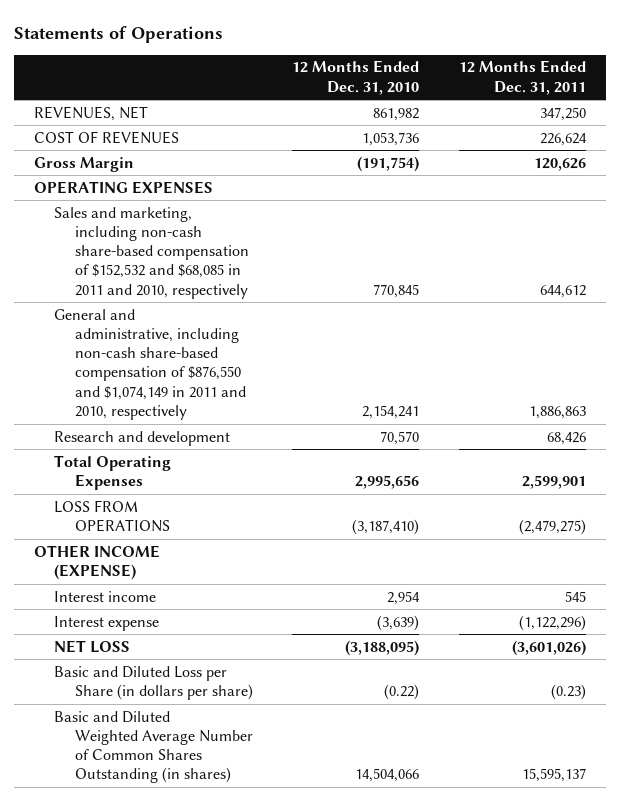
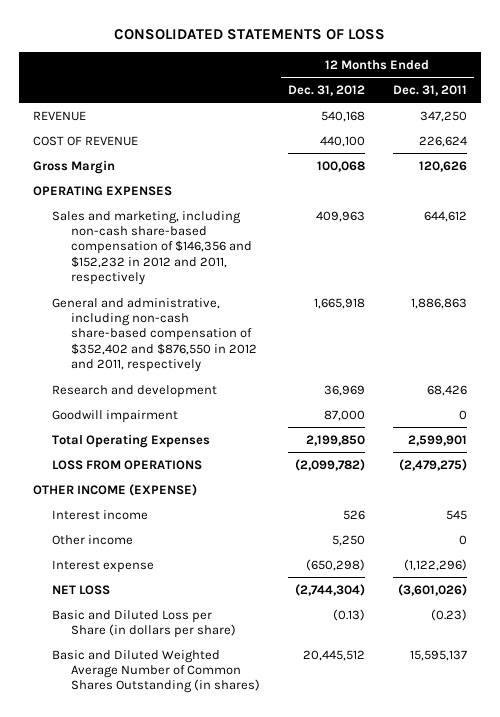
[14,25,224,43] Statements of Operations -> [113,29,385,41] CONSOLIDATED STATEMENTS OF LOSS
[292,60,420,95] 12 Months Ended Dec. 31, 2010 -> none
none -> [287,84,365,96] Dec. 31, 2012
[34,105,149,121] REVENUES, NET -> [33,110,87,121] REVENUE
[34,130,180,144] COST OF REVENUES -> [33,135,139,146] COST OF REVENUE
[54,206,249,299] Sales and marketing, including non-cash share-based compensation of $152,532 and $68,085 in 2011 and 2010, respectively -> [51,210,252,286] Sales and marketing, including non-cash share-based compensation of $146,356 and $152,232 in 2012 and 2011, respectively
[54,308,246,420] General and administrative, including non-cash share-based compensation of $876,550 and $1,074,149 in 2011 and 2010, respectively -> [51,297,257,373] General and administrative, including non-cash share-based compensation of $352,402 and $876,550 in 2012 and 2011, respectively
none -> [51,409,178,423] Goodwill impairment
none -> [51,534,133,545] Other income

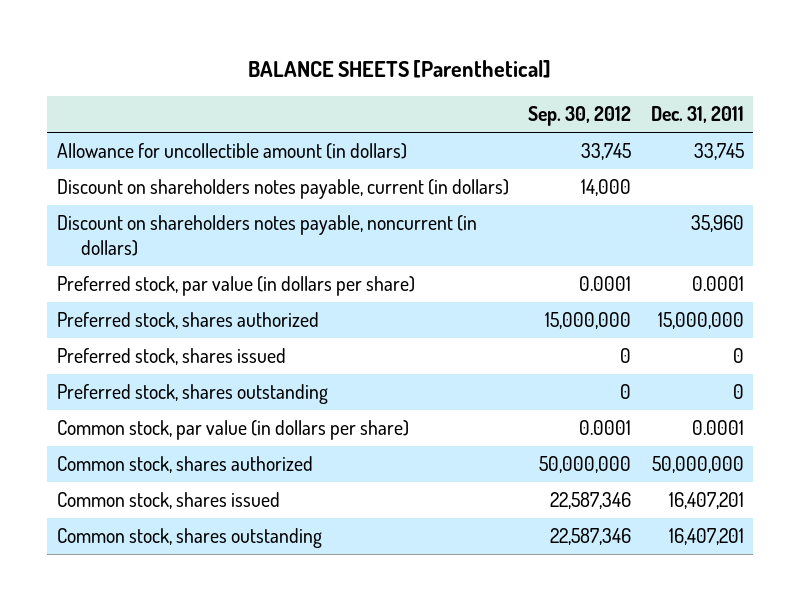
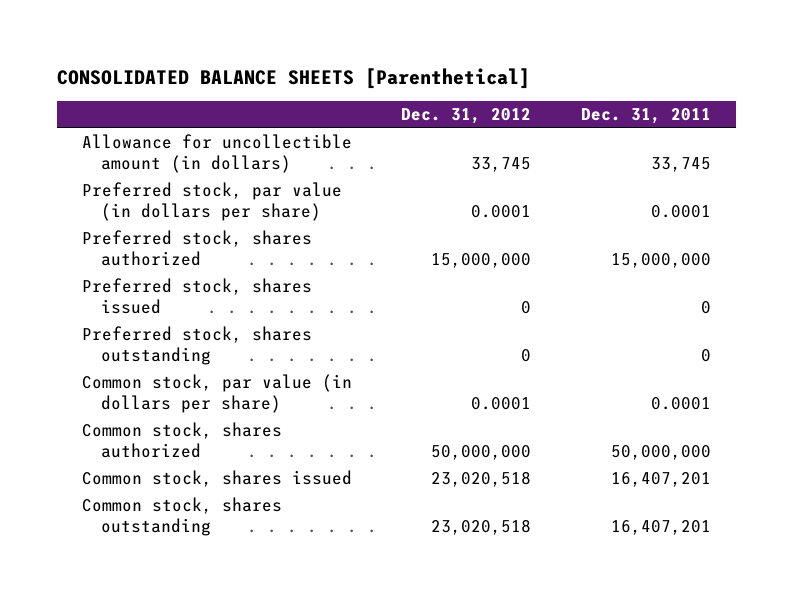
[248,59,552,78] BALANCE SHEETS [Parenthetical] -> [57,67,531,89] CONSOLIDATED BALANCE SHEETS [Parenthetical]
[528,106,632,127] Sep. 30, 2012 -> none
none -> [401,108,532,125] Dec. 31, 2012
[56,179,509,200] Discount on shareholders notes payable, current (in dollars) -> none
[56,215,477,256] Discount on shareholders notes payable, noncurrent (in dollars) -> none

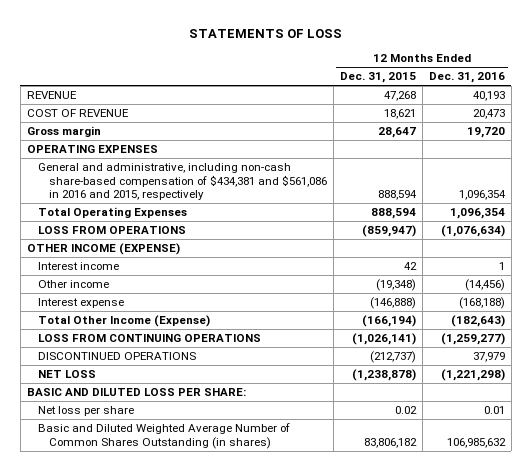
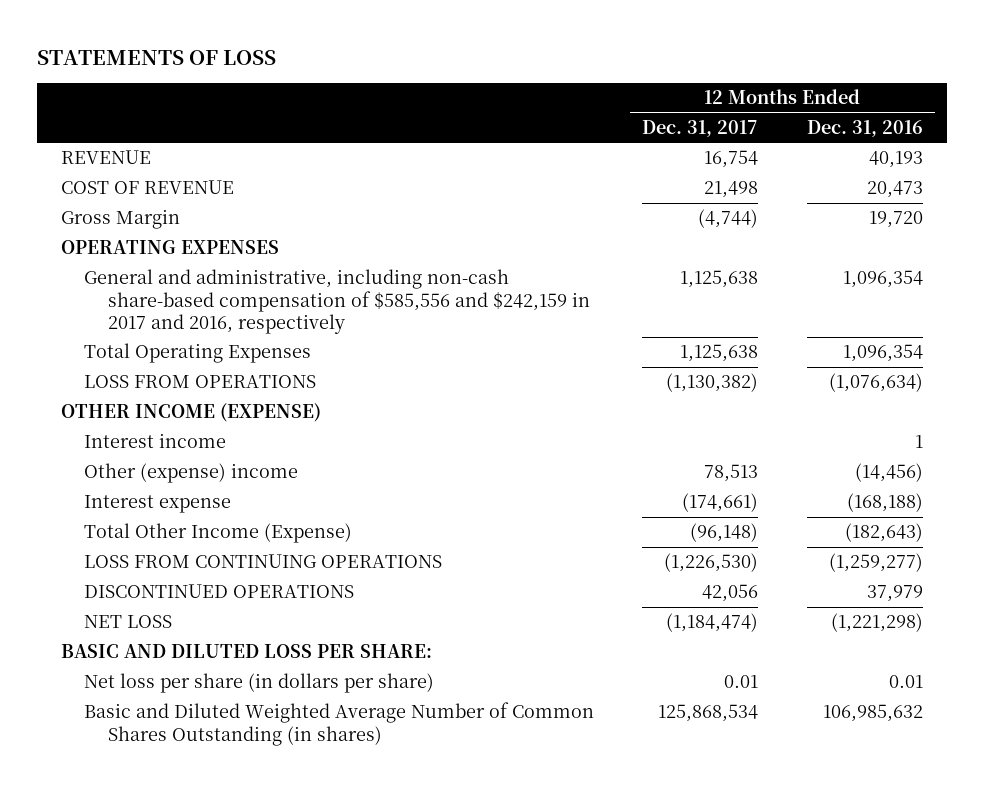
[339,72,416,84] Dec. 31, 2015 -> none
none -> [642,120,759,138] Dec. 31, 2017
[26,126,101,138] Gross margin -> [60,209,180,230] Gross Margin
[37,163,327,201] General and administrative, including non-cash share-based compensation of $434,381 and $561,086 in 2016 and 2015, respectively -> [84,269,591,334] General and administrative, including non-cash share-based compensation of $585,556 and $242,159 in 2017 and 2016, respectively
[37,280,109,289] Other income -> [84,463,299,484] Other (expense) income
[37,406,134,417] Net loss per share -> [84,673,435,694] Net loss per share (in dollars per share)

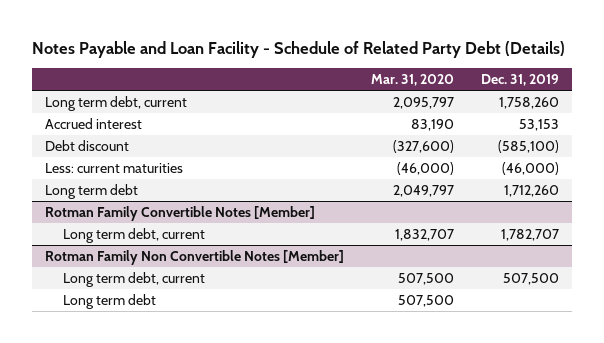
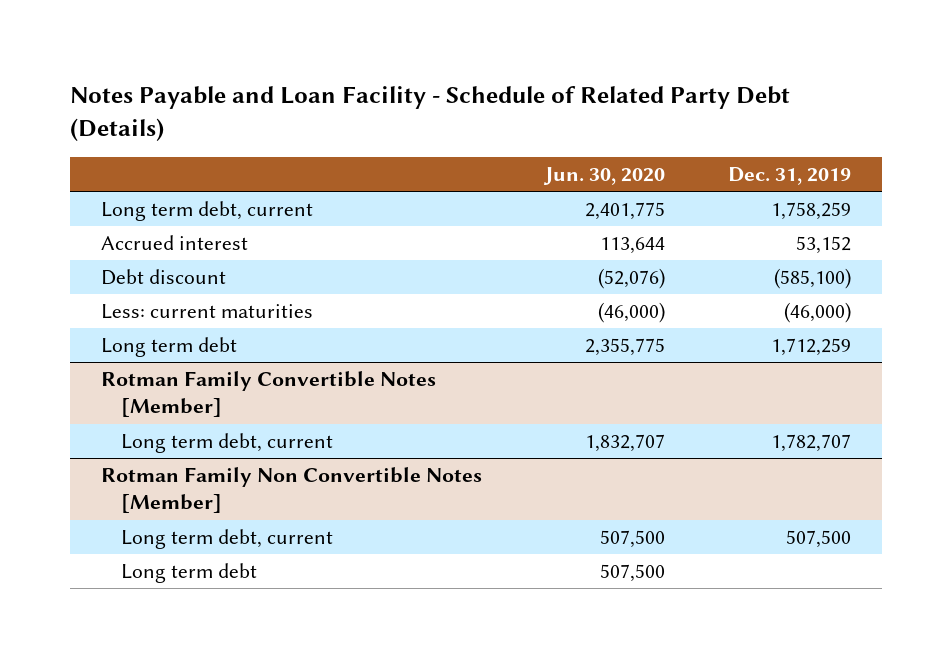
[371,74,455,87] Mar. 31, 2020 -> none
none -> [542,167,665,186] Jun. 30, 2020
[498,96,559,109] 1,758,260 -> [770,201,851,220] 1,758,259
[518,118,559,131] 53,153 -> [795,235,851,254] 53,152
[503,184,559,197] 1,712,260 -> [770,337,851,356] 1,712,259

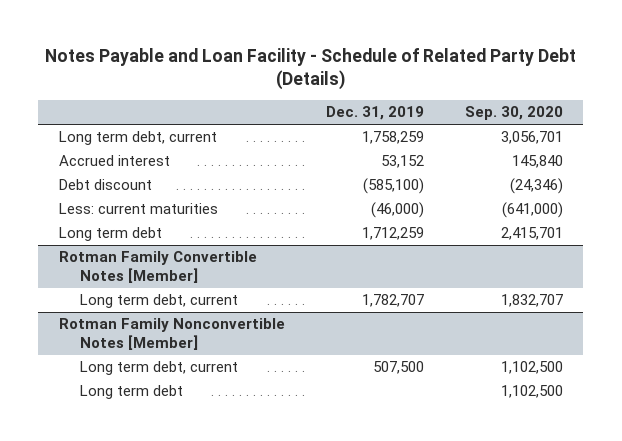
[542,167,665,186] Jun. 30, 2020 -> none
none -> [464,106,563,121] Sep. 30, 2020
[100,466,482,514] Rotman Family Non Convertible Notes [Member] -> [58,318,285,351] Rotman Family Nonconvertible Notes [Member]

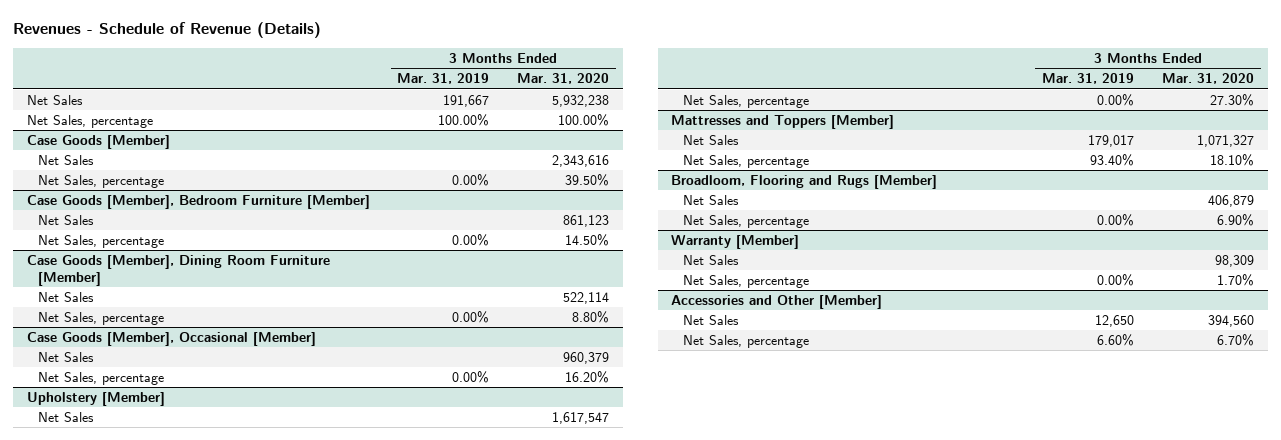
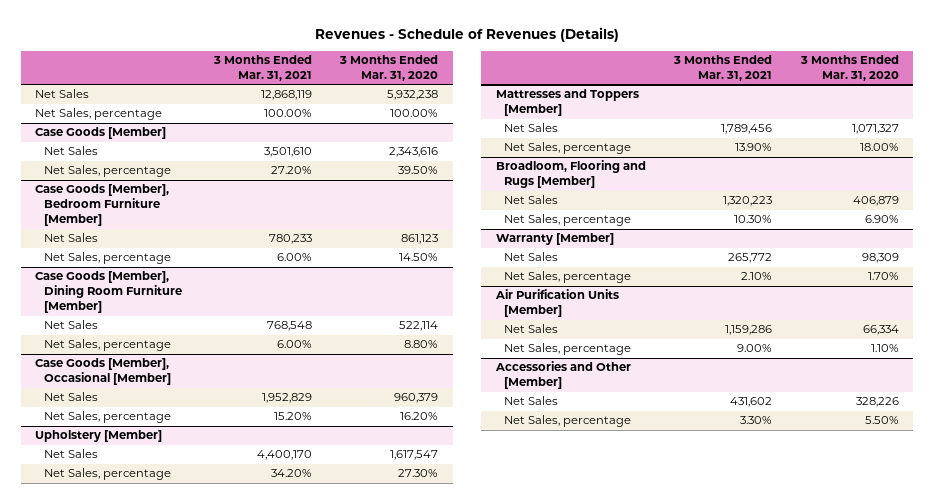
[12,22,321,39] Revenues - Schedule of Revenue (Details) -> [315,26,620,42] Revenues - Schedule of Revenues (Details)
[397,73,490,85] Mar. 31, 2019 -> none
none -> [212,54,312,81] 3 Months Ended Mar. 31, 2021
[1210,154,1255,167] 18.10% -> [859,143,899,152] 18.00%
none -> [494,289,619,318] Air Purification Units [Member]
none -> [504,324,559,334] Net Sales
none -> [504,343,632,356] Net Sales, percentage
[1208,315,1255,328] 394,560 -> [855,397,899,408] 328,226
[1217,334,1255,347] 6.70% -> [864,416,899,425] 5.50%

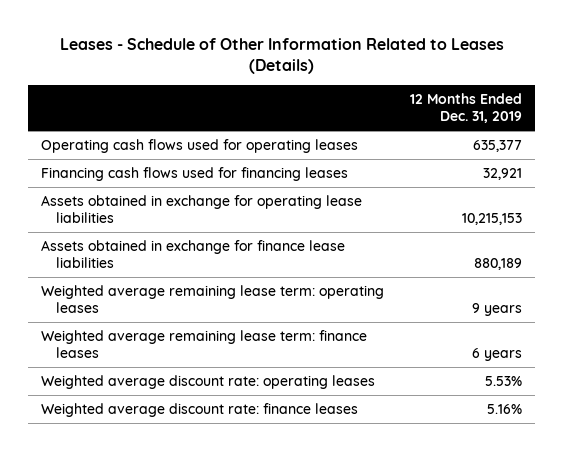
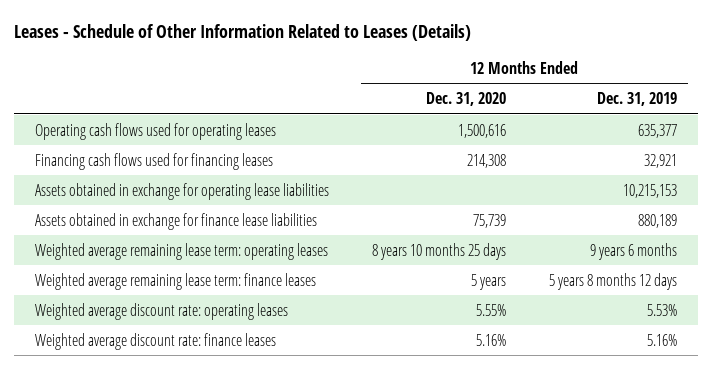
none -> [426,92,507,107] Dec. 31, 2020
[472,303,523,317] 9 years -> [589,242,677,260] 9 years 6 months
[472,348,523,362] 6 years -> [548,272,677,290] 5 years 8 months 12 days

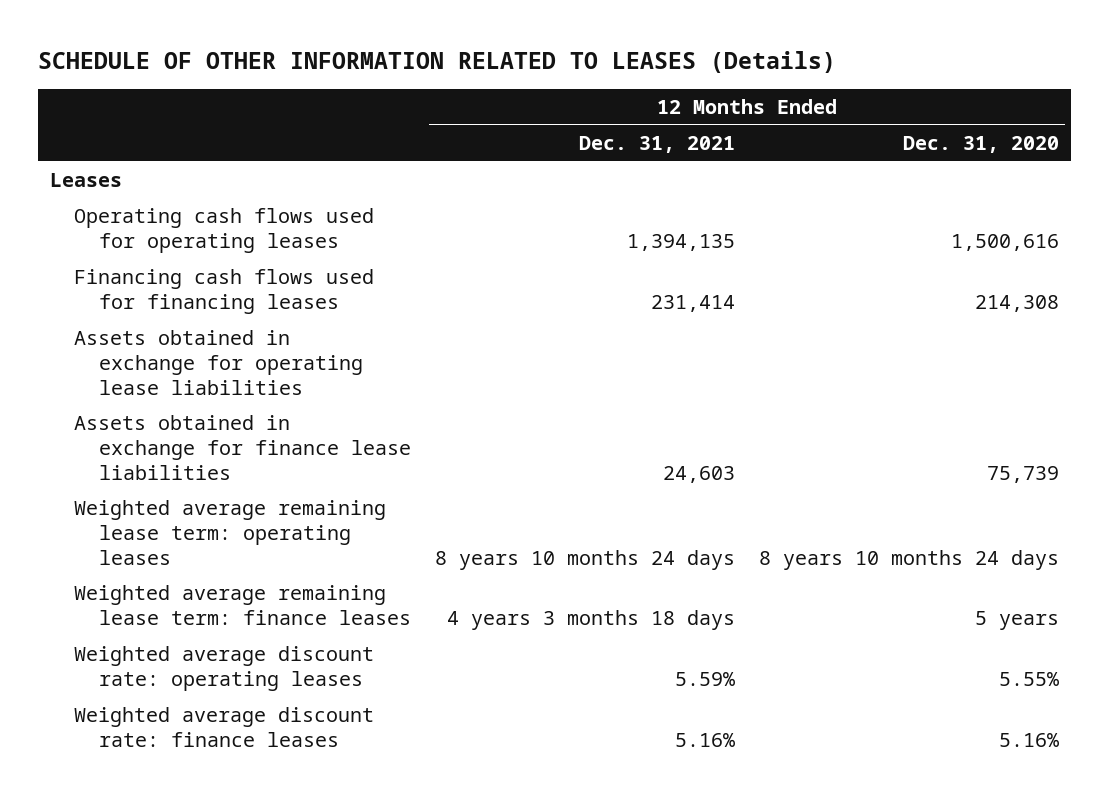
[13,24,471,42] Leases - Schedule of Other Information Related to Leases (Details) -> [37,50,836,73] SCHEDULE OF OTHER INFORMATION RELATED TO LEASES (Details)
[596,92,677,107] Dec. 31, 2019 -> none
none -> [579,135,736,153] Dec. 31, 2021
none -> [49,173,122,188] Leases
[372,242,507,260] 8 years 10 months 25 days -> [759,549,1060,570] 8 years 10 months 24 days

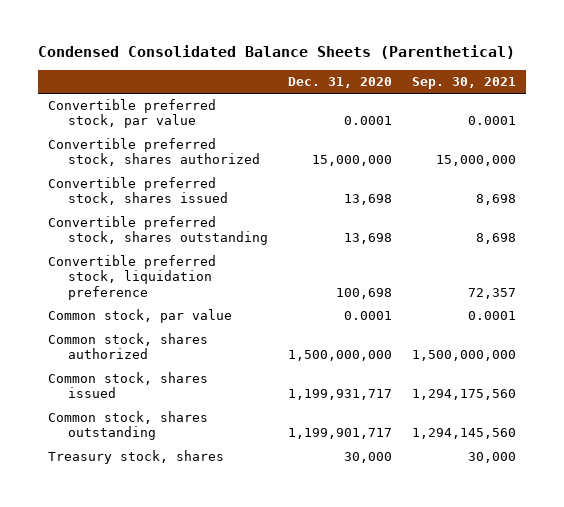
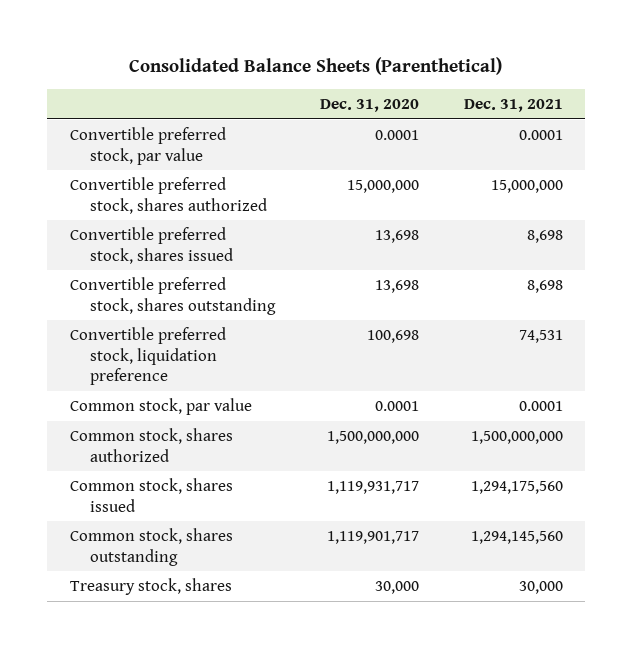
[38,45,516,60] Condensed Consolidated Balance Sheets (Parenthetical) -> [129,57,503,76] Consolidated Balance Sheets (Parenthetical)
[412,77,517,90] Sep. 30, 2021 -> none
none -> [463,98,563,112] Dec. 31, 2021
[288,389,393,401] 1,199,931,717 -> [326,480,419,494] 1,119,931,717
[288,428,393,440] 1,199,901,717 -> [326,530,419,544] 1,119,901,717

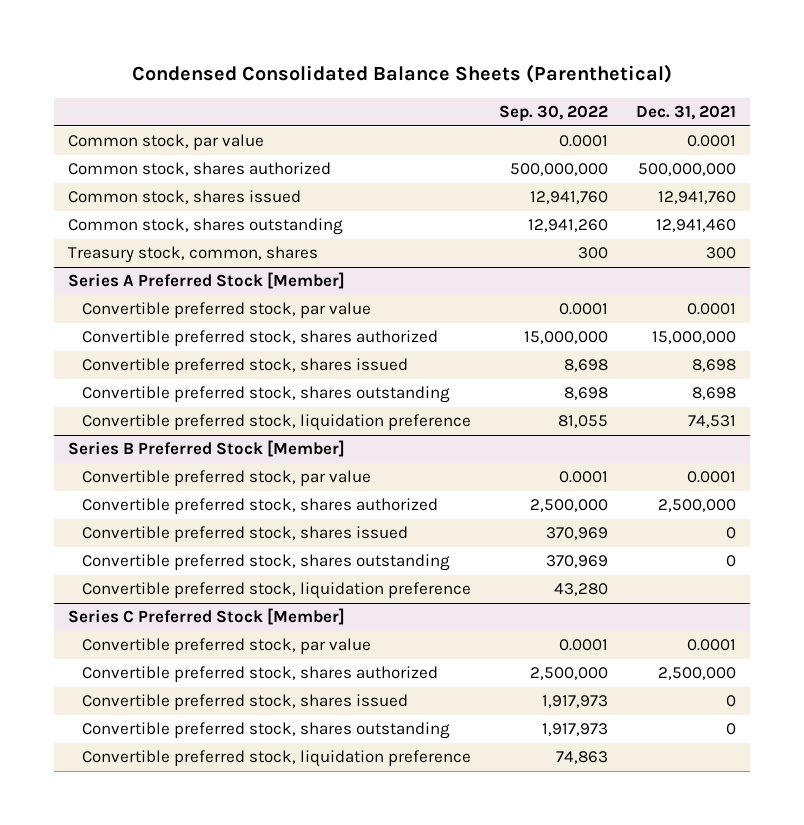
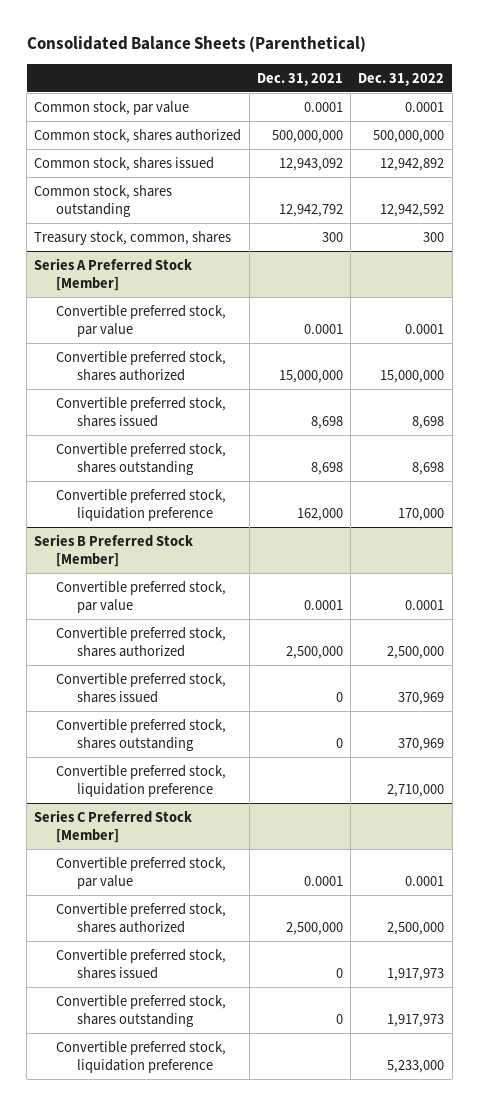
[131,64,672,84] Condensed Consolidated Balance Sheets (Parenthetical) -> [26,36,366,53] Consolidated Balance Sheets (Parenthetical)
[498,105,608,123] Sep. 30, 2022 -> none
none -> [358,72,445,86] Dec. 31, 2022
[658,191,737,205] 12,941,760 -> [278,157,343,171] 12,943,092
[656,219,737,233] 12,941,460 -> [278,203,343,217] 12,942,792
[688,415,737,429] 74,531 -> [296,507,343,521] 162,000

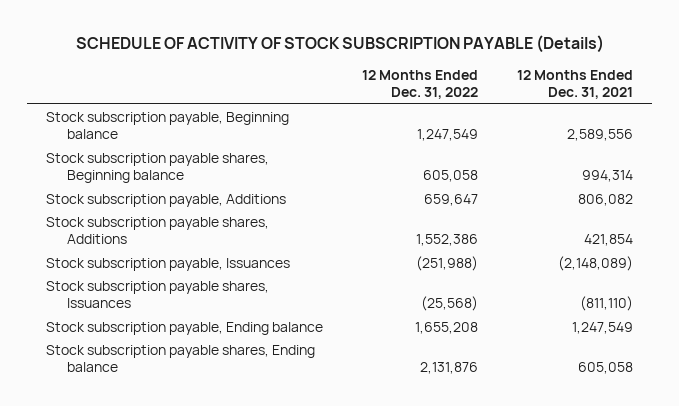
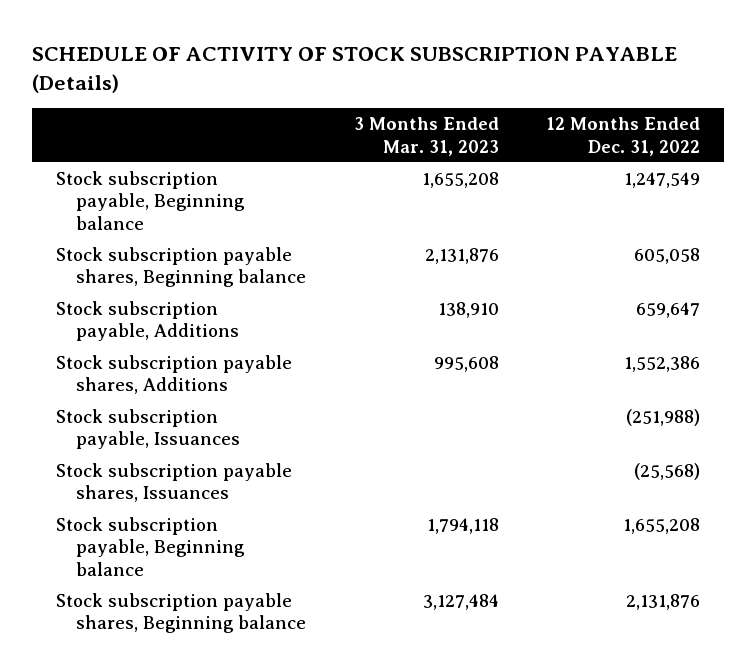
[516,69,633,100] 12 Months Ended Dec. 31, 2021 -> none
none -> [353,117,499,156] 3 Months Ended Mar. 31, 2023
[46,321,324,335] Stock subscription payable, Ending balance -> [55,517,246,576] Stock subscription payable, Beginning balance
[46,344,316,373] Stock subscription payable shares, Ending balance -> [55,593,307,634] Stock subscription payable shares, Beginning balance

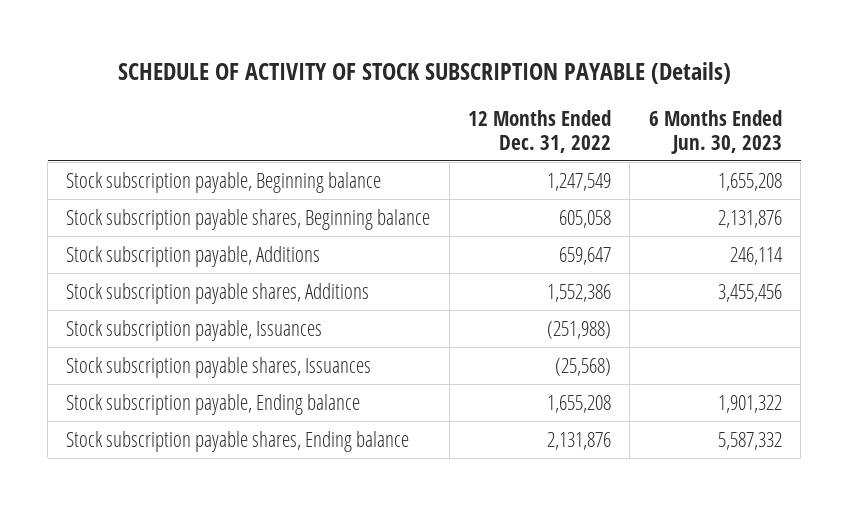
[353,117,499,156] 3 Months Ended Mar. 31, 2023 -> none
none -> [648,109,782,154] 6 Months Ended Jun. 30, 2023
[55,517,246,576] Stock subscription payable, Beginning balance -> [66,393,361,415] Stock subscription payable, Ending balance
[55,593,307,634] Stock subscription payable shares, Beginning balance -> [66,430,410,452] Stock subscription payable shares, Ending balance

